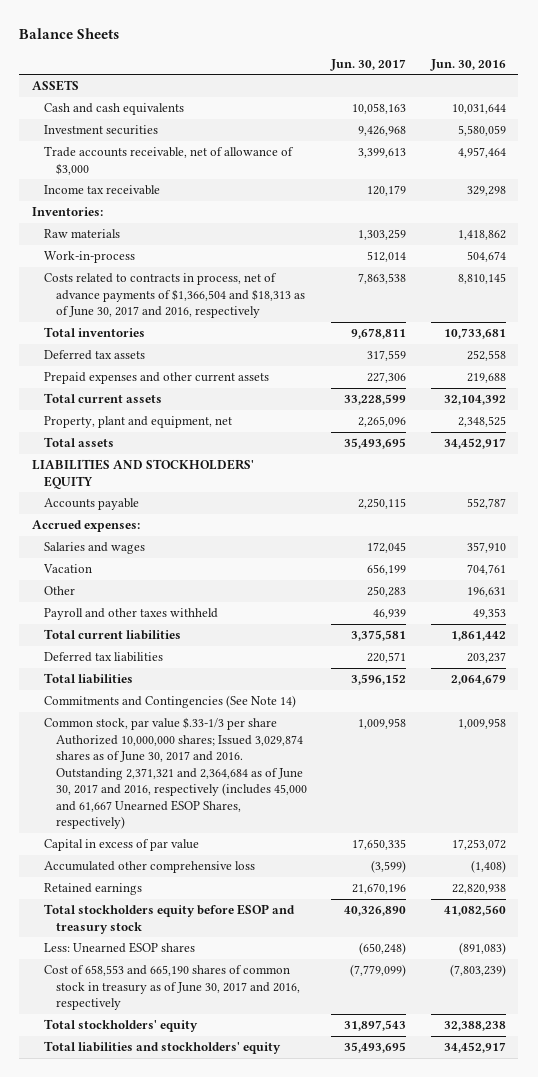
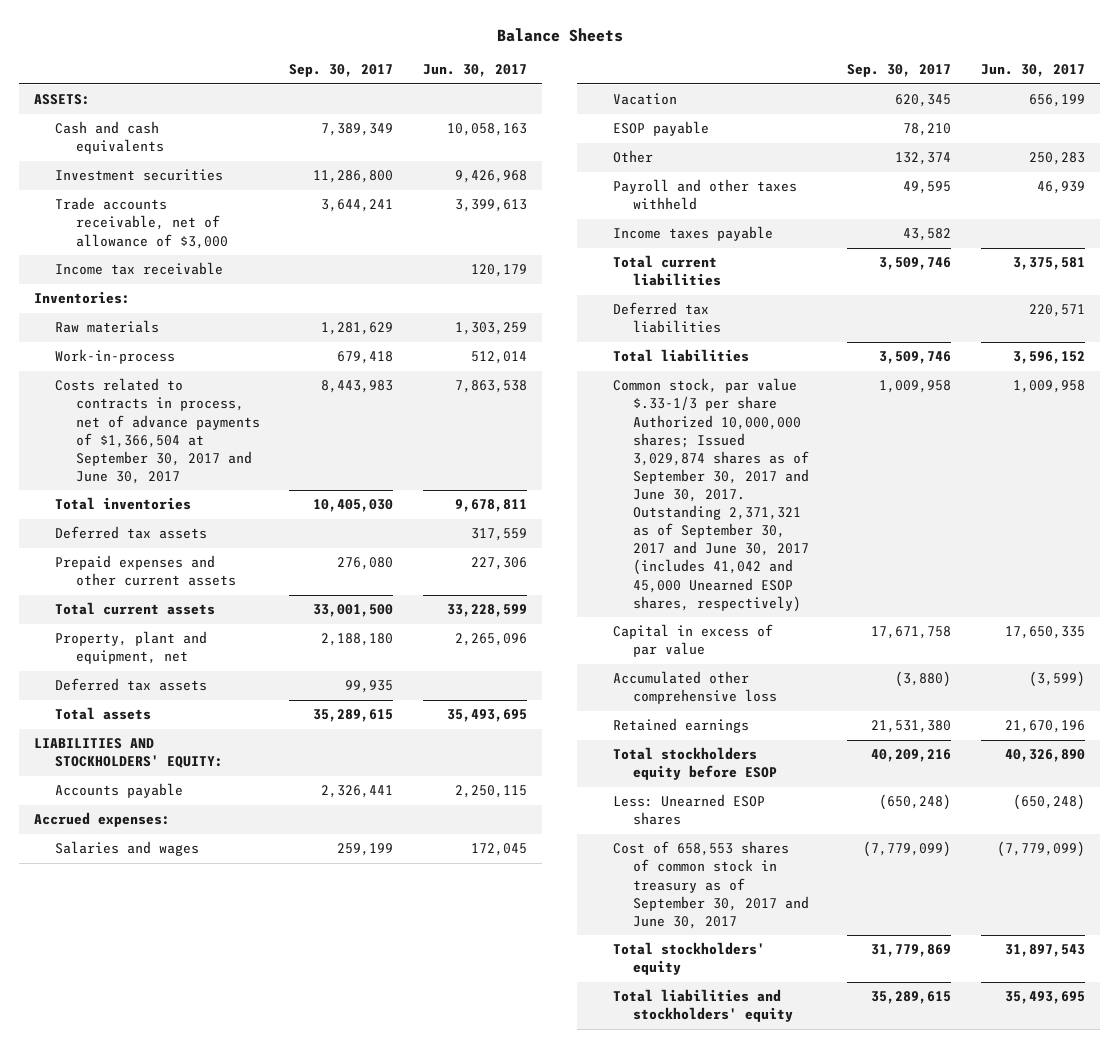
[430,58,507,71] Jun. 30, 2016 -> none
none -> [289,64,394,78] Sep. 30, 2017
[31,80,79,92] ASSETS -> [34,94,91,106] ASSETS:
[43,273,305,319] Costs related to contracts in process, net of advance payments of $1,366,504 and $18,313 as of June 30, 2017 and 2016, respectively -> [54,378,260,484] Costs related to contracts in process, net of advance payments of $1,366,504 at September 30, 2017 and June 30, 2017
none -> [54,678,207,692] Deferred tax assets
[31,459,254,489] LIABILITIES AND STOCKHOLDERS' EQUITY -> [34,738,223,769] LIABILITIES AND STOCKHOLDERS' EQUITY:
none -> [612,121,709,137] ESOP payable
none -> [612,226,773,242] Income taxes payable
[43,695,296,709] Commitments and Contingencies (See Note 14) -> none
[43,717,307,830] Common stock, par value $.33-1/3 per share Authorized 10,000,000 shares; Issued 3,029,874 shares as of June 30, 2017 and 2016. Outstanding 2,371,321 and 2,364,684 as of June 30, 2017 and 2016, respectively (includes 45,000 and 61,667 Unearned ESOP Shares, respectively) -> [612,378,810,612] Common stock, par value $.33-1/3 per share Authorized 10,000,000 shares; Issued 3,029,874 shares as of September 30, 2017 and June 30, 2017. Outstanding 2,371,321 as of September 30, 2017 and June 30, 2017 (includes 41,042 and 45,000 Unearned ESOP shares, respectively)
[43,904,295,934] Total stockholders equity before ESOP and treasury stock -> [612,747,778,781] Total stockholders equity before ESOP
[43,965,300,1011] Cost of 658,553 and 665,190 shares of common stock in treasury as of June 30, 2017 and 2016, respectively -> [612,841,810,929] Cost of 658,553 shares of common stock in treasury as of September 30, 2017 and June 30, 2017

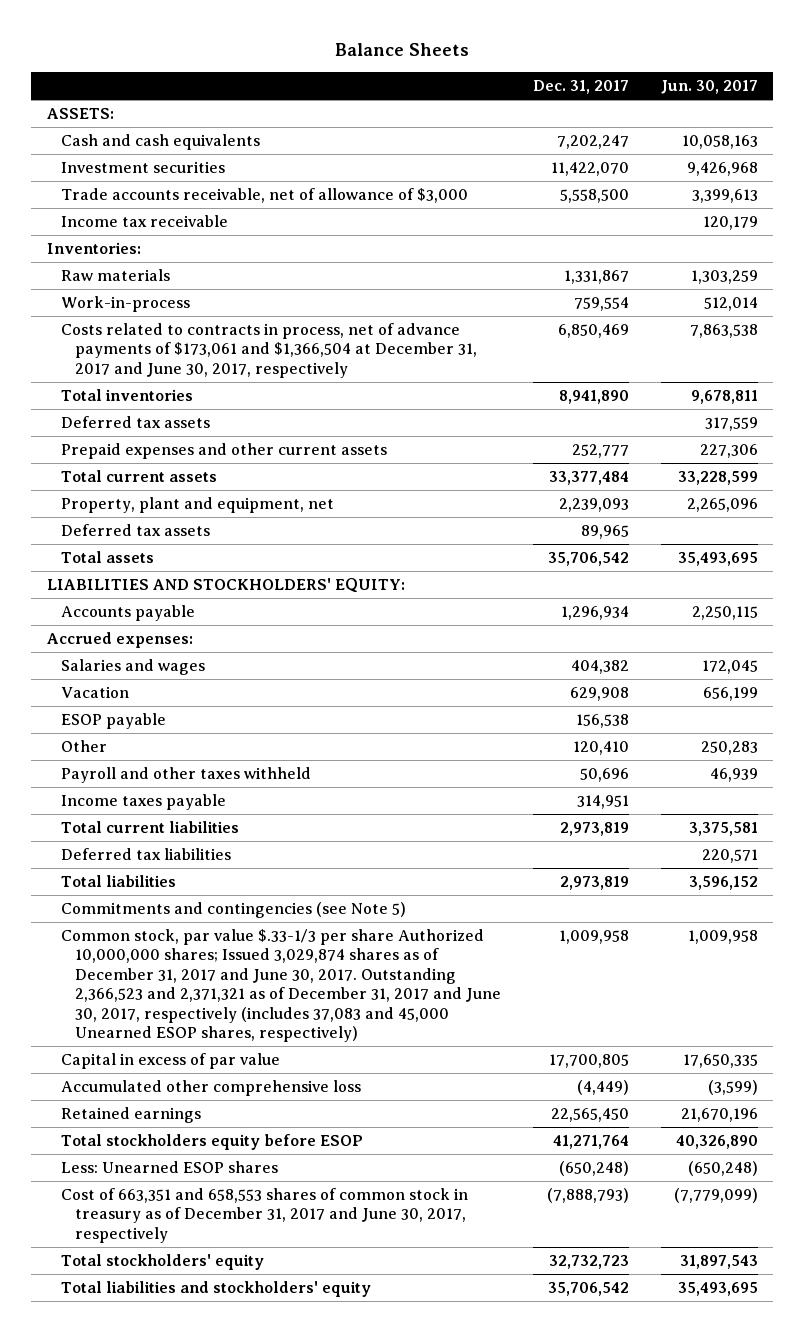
[289,64,394,78] Sep. 30, 2017 -> none
none -> [532,80,629,95] Dec. 31, 2017
[54,378,260,484] Costs related to contracts in process, net of advance payments of $1,366,504 at September 30, 2017 and June 30, 2017 -> [61,323,478,378] Costs related to contracts in process, net of advance payments of $173,061 and $1,366,504 at December 31, 2017 and June 30, 2017, respectively
none -> [61,902,407,919] Commitments and contingencies (see Note 5)
[612,378,810,612] Common stock, par value $.33-1/3 per share Authorized 10,000,000 shares; Issued 3,029,874 shares as of September 30, 2017 and June 30, 2017. Outstanding 2,371,321 as of September 30, 2017 and June 30, 2017 (includes 41,042 and 45,000 Unearned ESOP shares, respectively) -> [61,929,502,1042] Common stock, par value $.33-1/3 per share Authorized 10,000,000 shares; Issued 3,029,874 shares as of December 31, 2017 and June 30, 2017. Outstanding 2,366,523 and 2,371,321 as of December 31, 2017 and June 30, 2017, respectively (includes 37,083 and 45,000 Unearned ESOP shares, respectively)
[612,841,810,929] Cost of 658,553 shares of common stock in treasury as of September 30, 2017 and June 30, 2017 -> [61,1188,469,1243] Cost of 663,351 and 658,553 shares of common stock in treasury as of December 31, 2017 and June 30, 2017, respectively

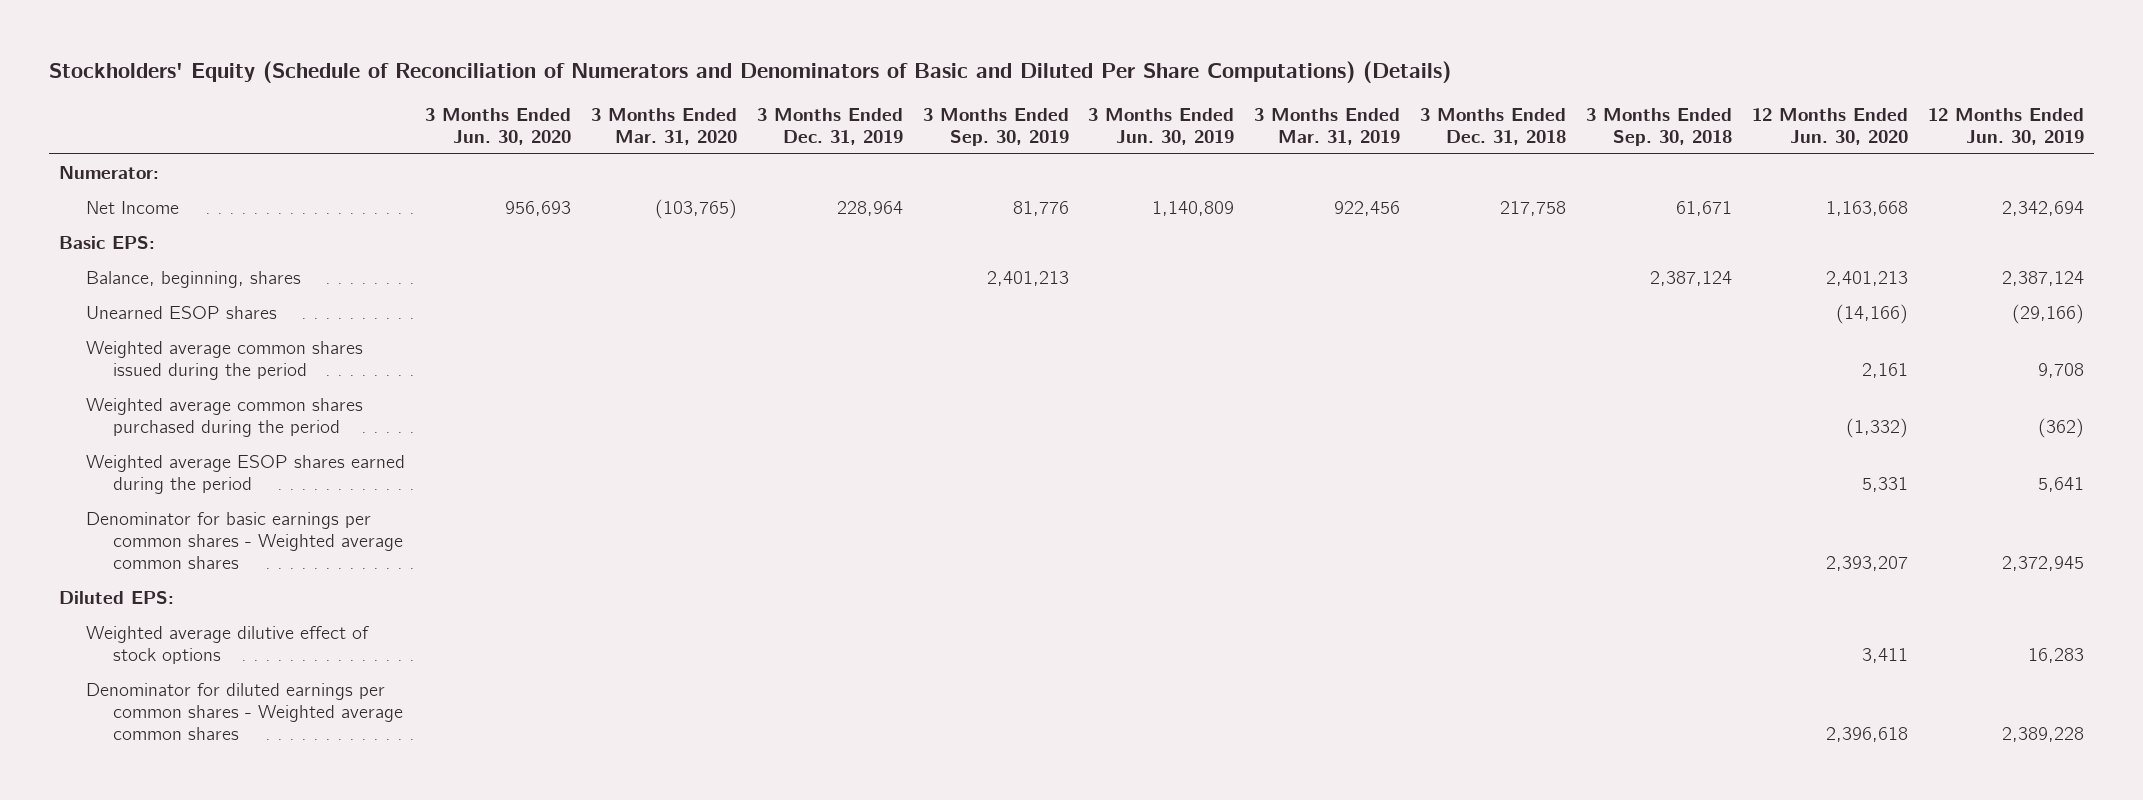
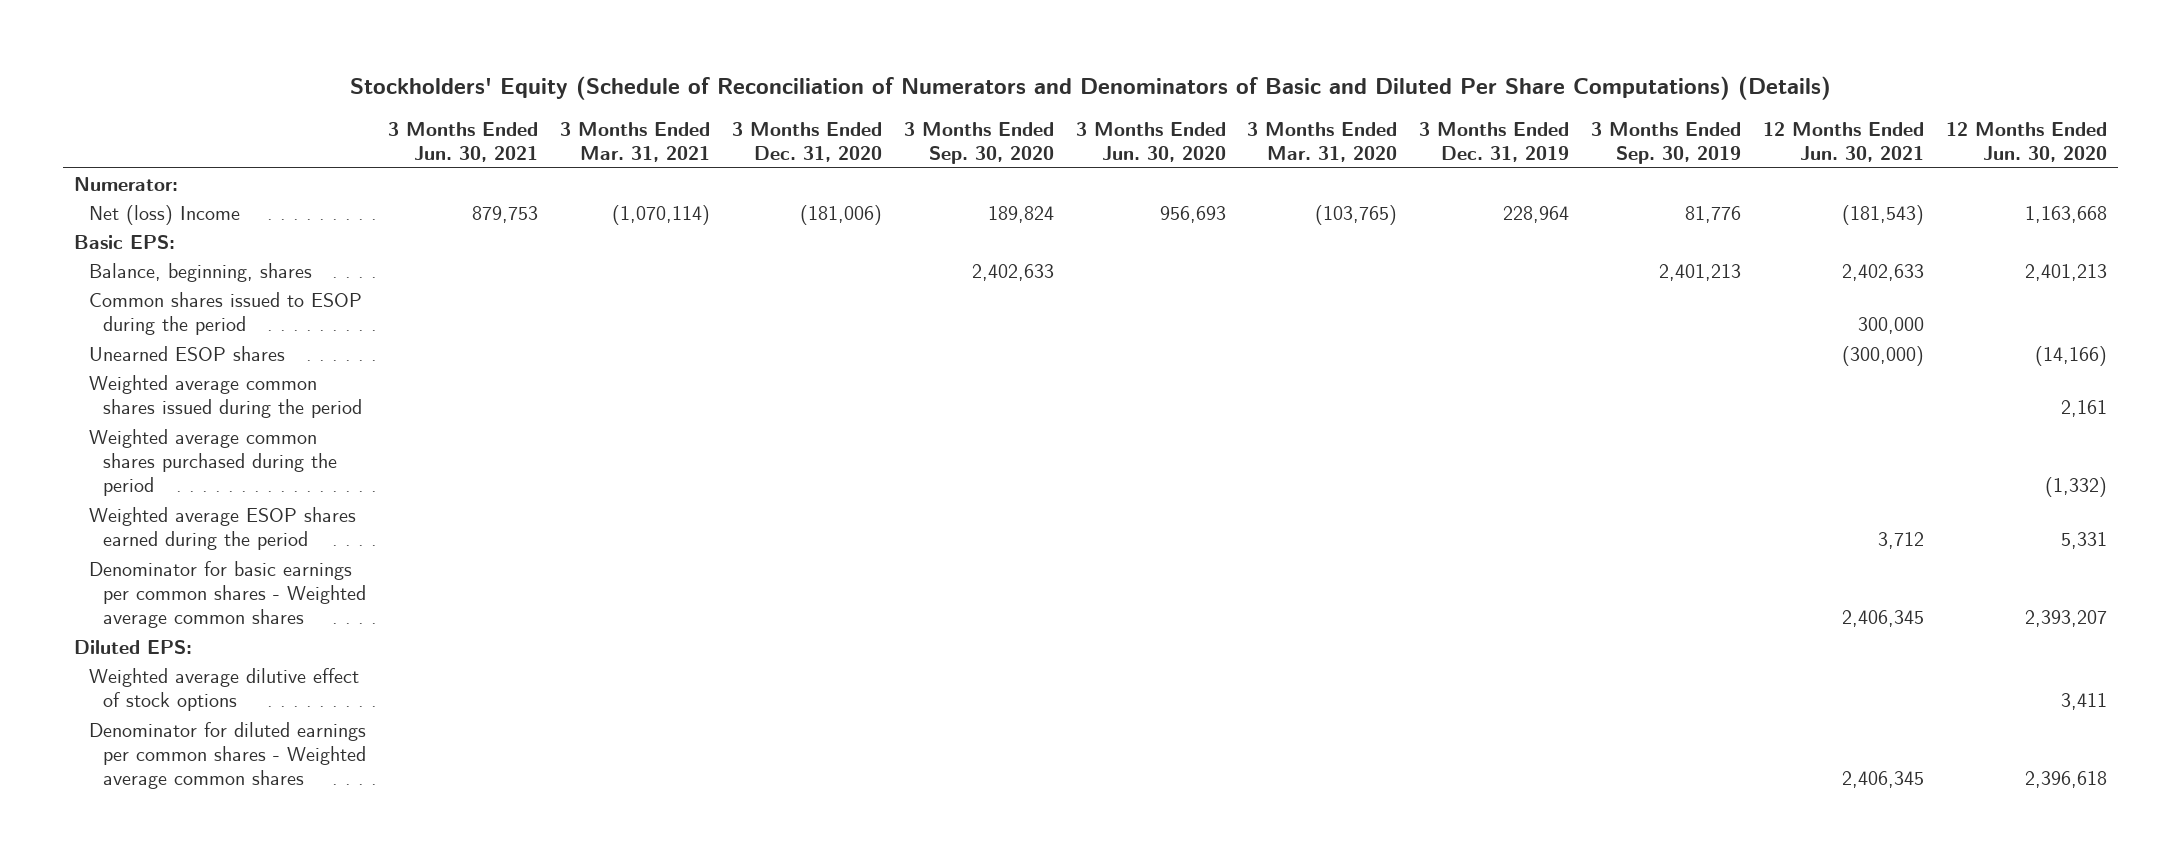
[1088,107,1235,145] 3 Months Ended Jun. 30, 2019 -> none
[1254,107,1401,145] 3 Months Ended Mar. 31, 2019 -> none
[1420,107,1567,145] 3 Months Ended Dec. 31, 2018 -> none
[1586,107,1733,146] 3 Months Ended Sep. 30, 2018 -> none
[1927,107,2084,145] 12 Months Ended Jun. 30, 2019 -> none
none -> [387,121,538,162] 3 Months Ended Jun. 30, 2021
none -> [559,121,710,162] 3 Months Ended Mar. 31, 2021
none -> [731,121,882,162] 3 Months Ended Dec. 31, 2020
none -> [903,121,1054,164] 3 Months Ended Sep. 30, 2020
none -> [1763,121,1925,162] 12 Months Ended Jun. 30, 2021
[86,200,180,214] Net Income -> [88,204,240,225] Net (loss) Income
none -> [88,291,362,335] Common shares issued to ESOP during the period

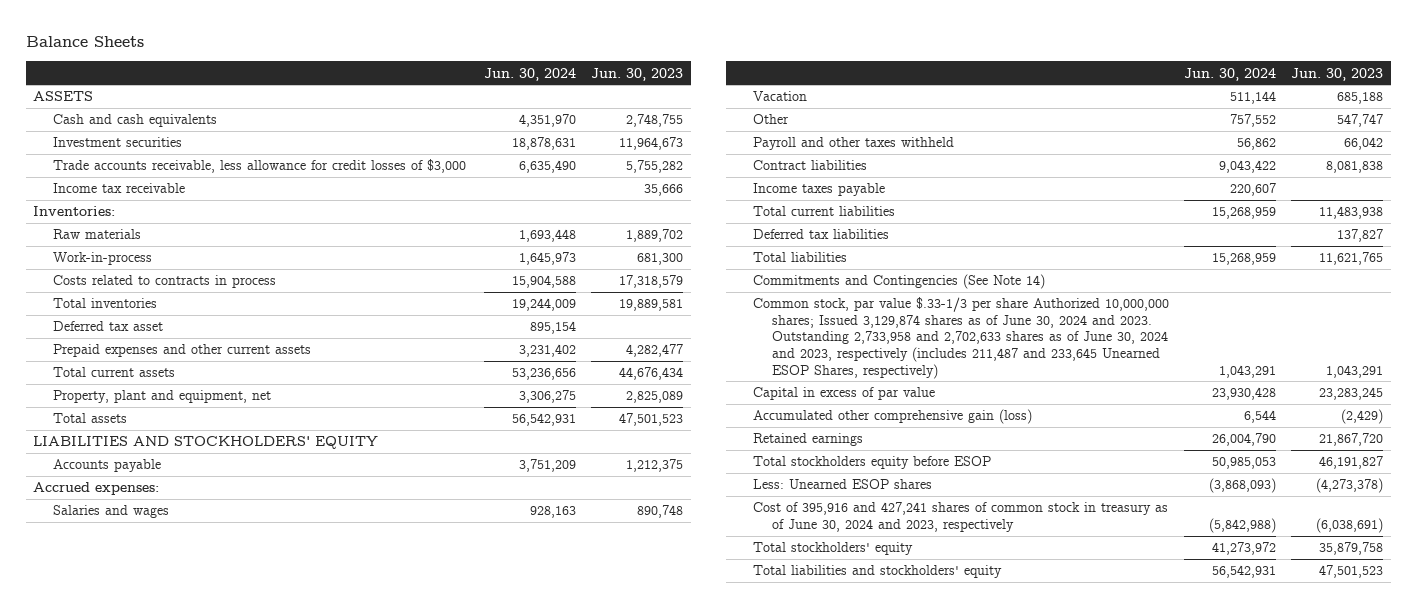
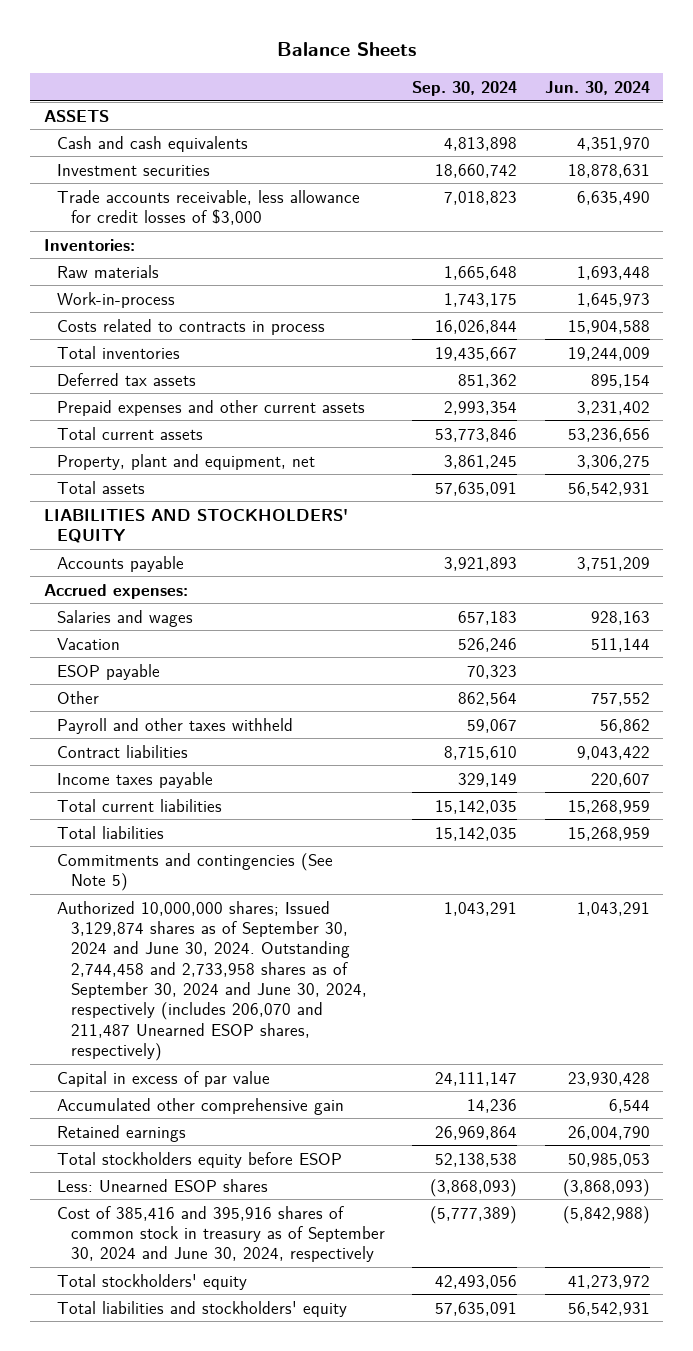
[591,67,684,81] Jun. 30, 2023 -> none
none -> [412,80,518,96] Sep. 30, 2024
[52,183,185,194] Income tax receivable -> none
[52,321,163,332] Deferred tax asset -> [57,372,197,386] Deferred tax assets
none -> [57,663,161,680] ESOP payable
[752,229,889,240] Deferred tax liabilities -> none
[752,274,1045,290] Commitments and Contingencies (See Note 14) -> [57,852,334,891] Commitments and contingencies (See Note 5)
[752,297,1169,379] Common stock, par value $.33-1/3 per share Authorized 10,000,000 shares; Issued 3,129,874 shares as of June 30, 2024 and 2023. Outstanding 2,733,958 and 2,702,633 shares as of June 30, 2024 and 2023, respectively (includes 211,487 and 233,645 Unearned ESOP Shares, respectively) -> [57,900,367,1061] Authorized 10,000,000 shares; Issued 3,129,874 shares as of September 30, 2024 and June 30, 2024. Outstanding 2,744,458 and 2,733,958 shares as of September 30, 2024 and June 30, 2024, respectively (includes 206,070 and 211,487 Unearned ESOP shares, respectively)
[752,409,1032,425] Accumulated other comprehensive gain (loss) -> [57,1097,345,1115] Accumulated other comprehensive gain
[752,502,1168,532] Cost of 395,916 and 427,241 shares of common stock in treasury as of June 30, 2024 and 2023, respectively -> [57,1205,385,1263] Cost of 385,416 and 395,916 shares of common stock in treasury as of September 30, 2024 and June 30, 2024, respectively

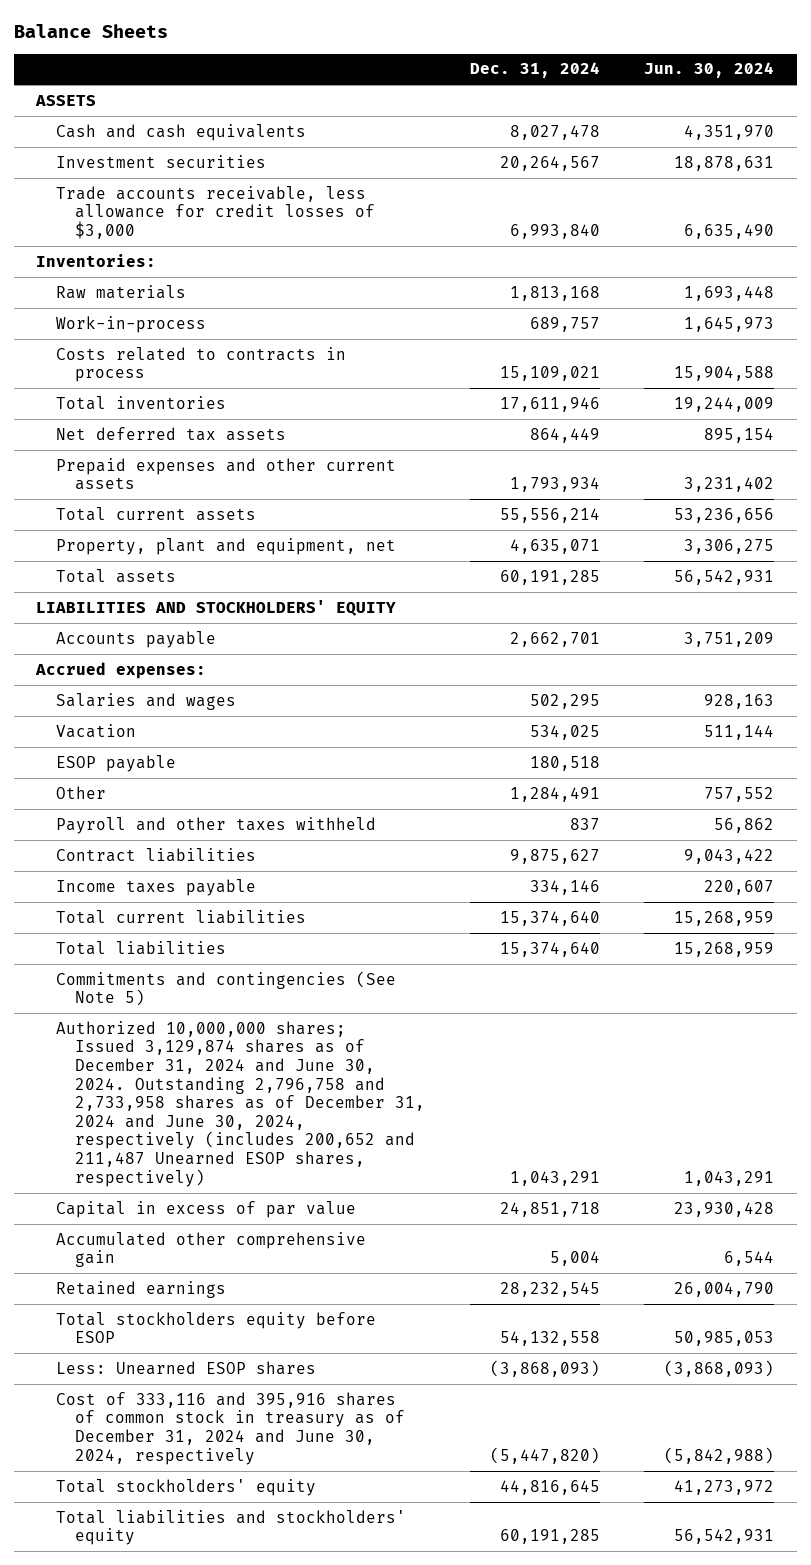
[412,80,518,96] Sep. 30, 2024 -> none
none -> [469,62,600,79] Dec. 31, 2024
[57,372,197,386] Deferred tax assets -> [55,426,286,441] Net deferred tax assets
[57,900,367,1061] Authorized 10,000,000 shares; Issued 3,129,874 shares as of September 30, 2024 and June 30, 2024. Outstanding 2,744,458 and 2,733,958 shares as of September 30, 2024 and June 30, 2024, respectively (includes 206,070 and 211,487 Unearned ESOP shares, respectively) -> [55,1020,425,1187] Authorized 10,000,000 shares; Issued 3,129,874 shares as of December 31, 2024 and June 30, 2024. Outstanding 2,796,758 and 2,733,958 shares as of December 31, 2024 and June 30, 2024, respectively (includes 200,652 and 211,487 Unearned ESOP shares, respectively)
[57,1205,385,1263] Cost of 385,416 and 395,916 shares of common stock in treasury as of September 30, 2024 and June 30, 2024, respectively -> [55,1391,405,1465] Cost of 333,116 and 395,916 shares of common stock in treasury as of December 31, 2024 and June 30, 2024, respectively

